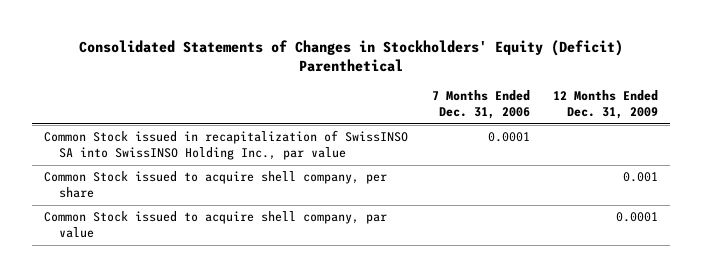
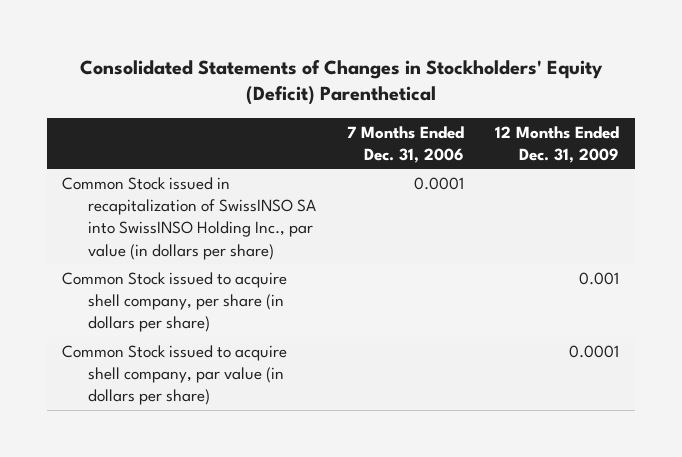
[44,130,409,160] Common Stock issued in recapitalization of SwissINSO SA into SwissINSO Holding Inc., par value -> [62,176,317,260] Common Stock issued in recapitalization of SwissINSO SA into SwissINSO Holding Inc., par value (in dollars per share)
[44,171,388,198] Common Stock issued to acquire shell company, per share -> [62,271,288,333] Common Stock issued to acquire shell company, per share (in dollars per share)
[44,211,388,238] Common Stock issued to acquire shell company, par value -> [62,344,288,406] Common Stock issued to acquire shell company, par value (in dollars per share)

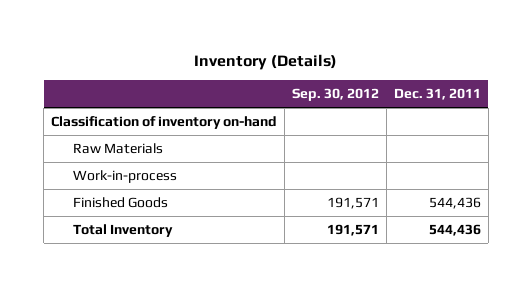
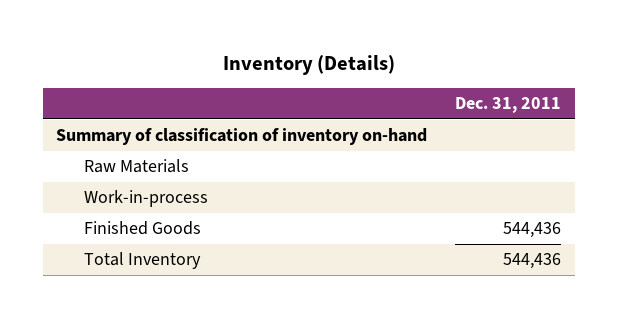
[292,88,380,102] Sep. 30, 2012 -> none
[51,116,278,130] Classification of inventory on-hand -> [56,128,428,146] Summary of classification of inventory on-hand

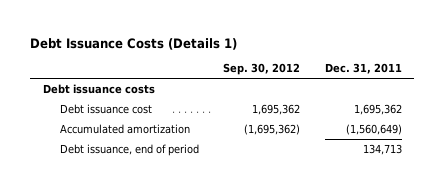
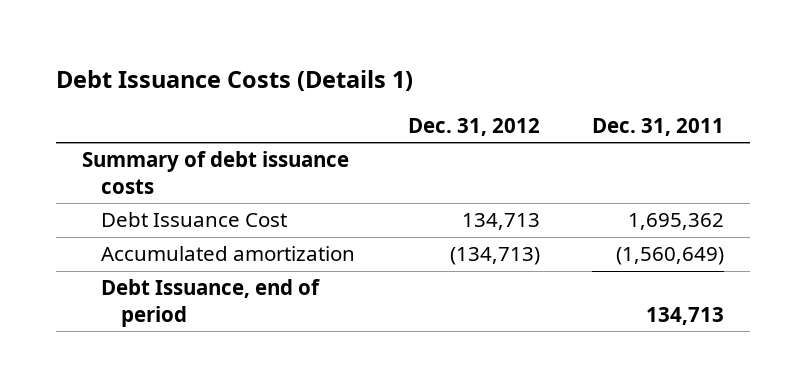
[223,63,301,76] Sep. 30, 2012 -> none
none -> [407,117,540,136] Dec. 31, 2012
[42,83,155,94] Debt issuance costs -> [81,151,349,194] Summary of debt issuance costs
[59,103,152,114] Debt issuance cost -> [101,212,288,228] Debt Issuance Cost
[59,143,199,156] Debt issuance, end of period -> [101,279,321,327] Debt Issuance, end of period

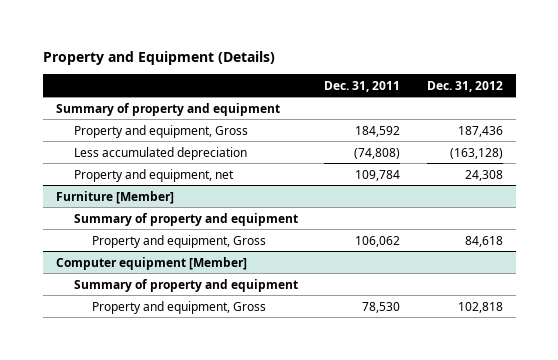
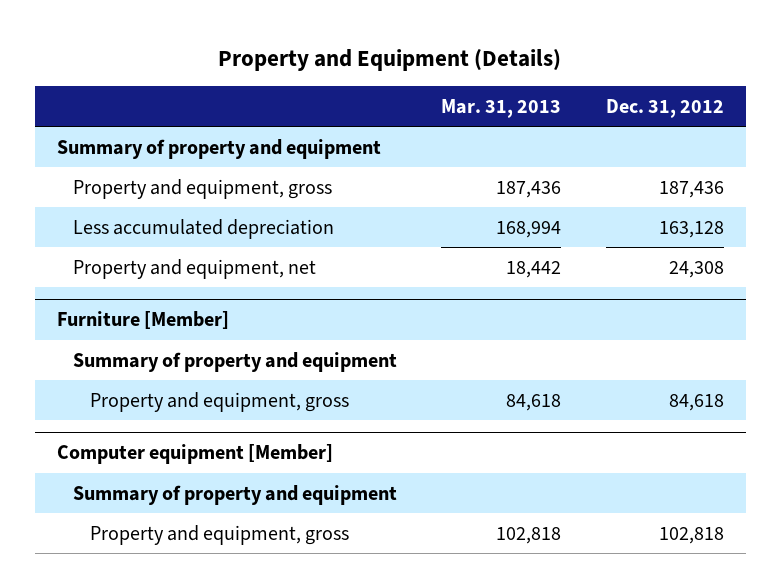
[324,80,401,92] Dec. 31, 2011 -> none
none -> [441,98,562,118] Mar. 31, 2013
[73,124,248,138] Property and equipment, Gross -> [73,178,333,199] Property and equipment, gross
[449,147,503,159] (163,128) -> [658,220,724,238] 163,128
[91,234,266,248] Property and equipment, Gross -> [89,391,349,412] Property and equipment, gross
[91,300,266,314] Property and equipment, Gross -> [89,524,349,545] Property and equipment, gross

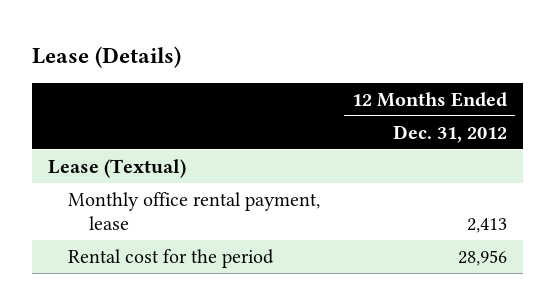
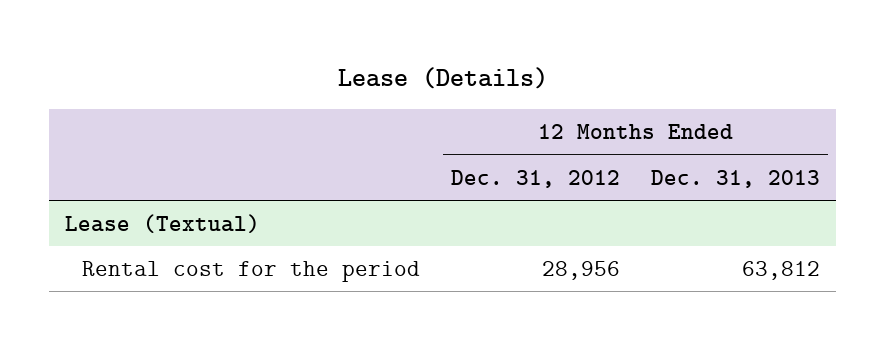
none -> [651,169,821,188] Dec. 31, 2013
[68,191,321,231] Monthly office rental payment, lease -> none

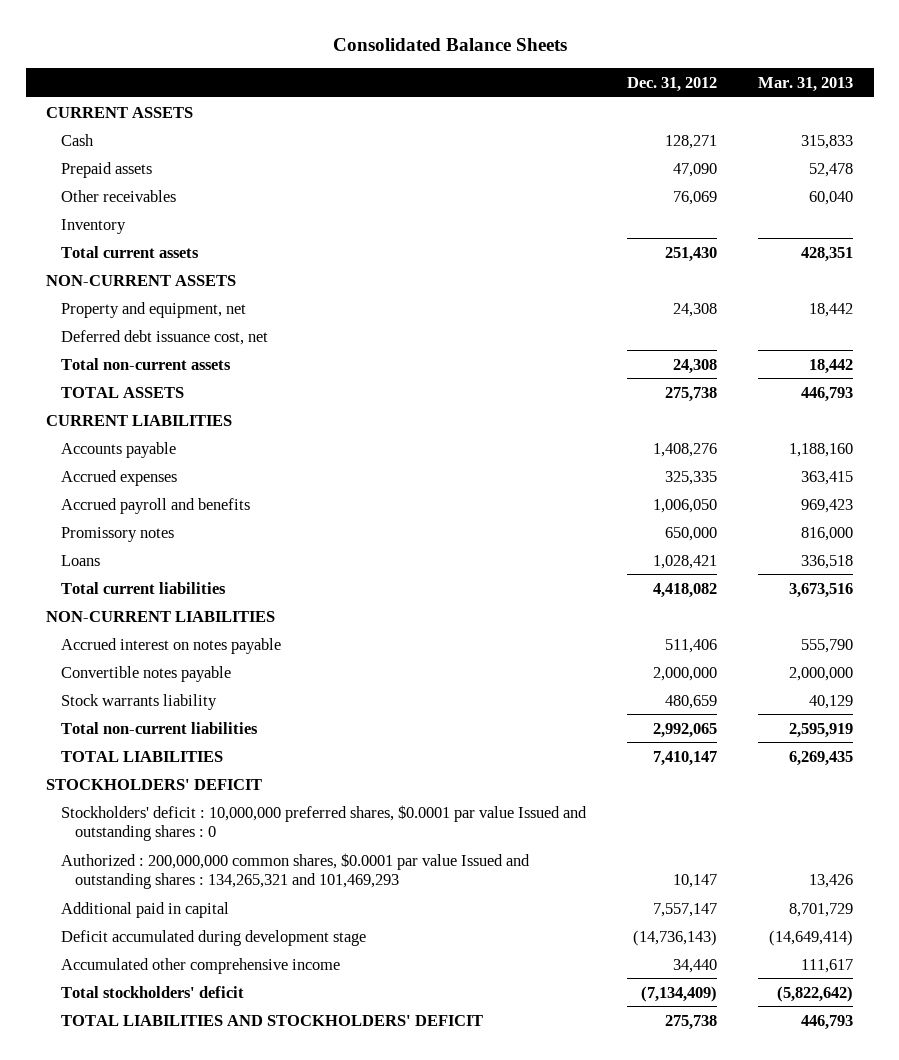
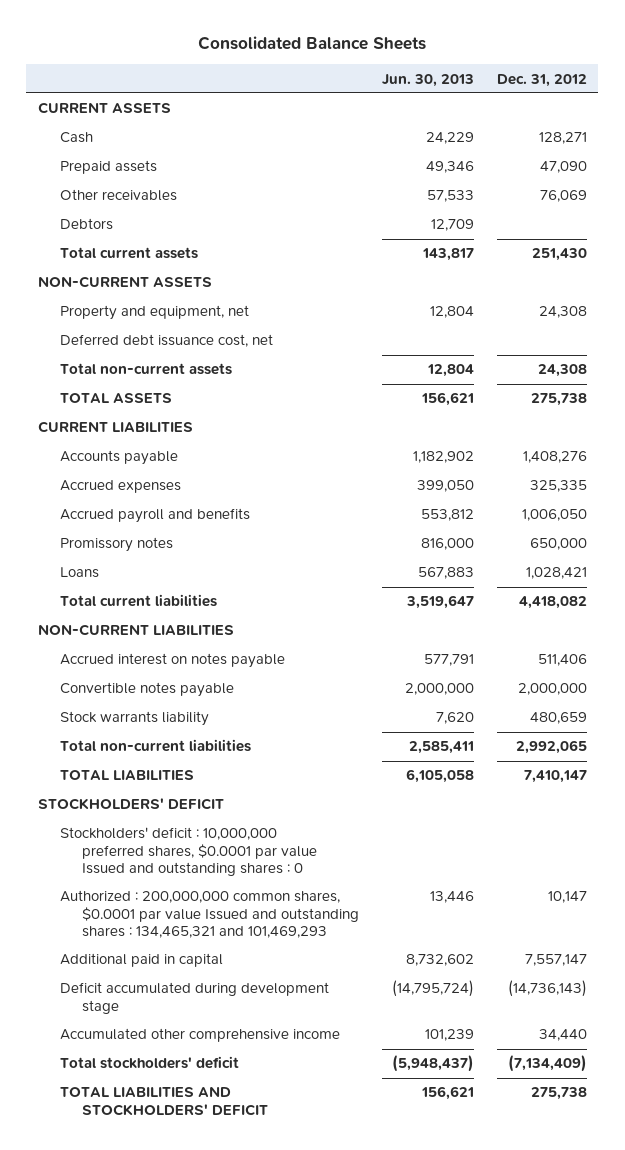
[758,76,854,92] Mar. 31, 2013 -> none
none -> [382,73,475,87] Jun. 30, 2013
[60,218,126,234] Inventory -> none
none -> [60,218,114,231] Debtors
[60,852,530,890] Authorized : 200,000,000 common shares, $0.0001 par value Issued and outstanding shares : 134,265,321 and 101,469,293 -> [60,890,360,938] Authorized : 200,000,000 common shares, $0.0001 par value Issued and outstanding shares : 134,465,321 and 101,469,293

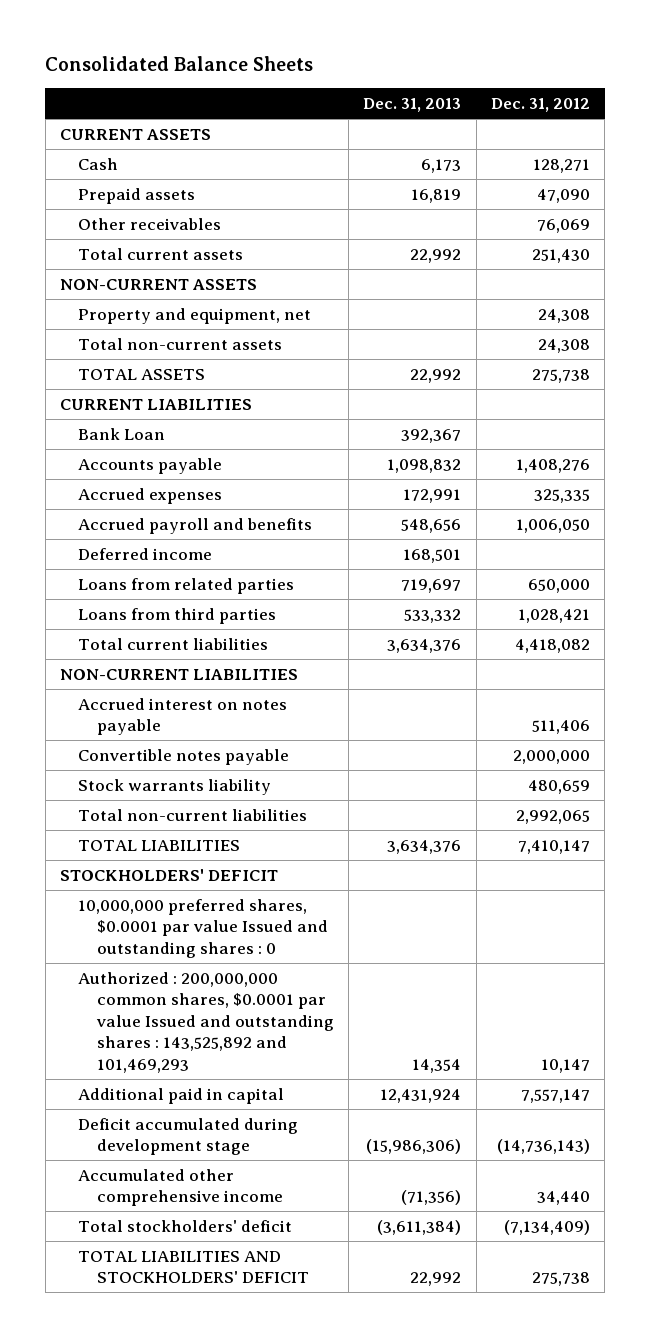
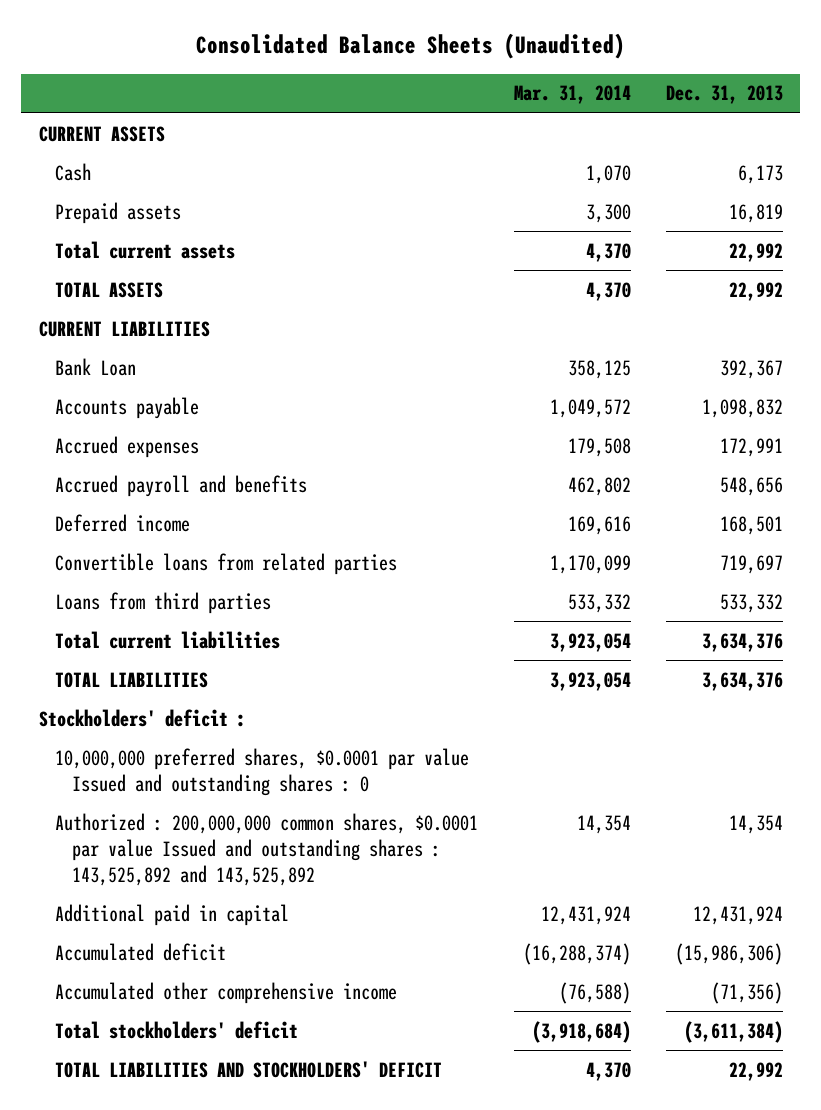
[45,56,314,72] Consolidated Balance Sheets -> [195,33,625,60] Consolidated Balance Sheets (Unaudited)
[490,98,590,113] Dec. 31, 2012 -> none
none -> [513,85,631,105] Mar. 31, 2014
[78,217,222,230] Other receivables -> none
[59,278,257,290] NON-CURRENT ASSETS -> none
[78,307,312,324] Property and equipment, net -> none
[78,337,283,350] Total non-current assets -> none
[78,577,295,594] Loans from related parties -> [55,552,398,575] Convertible loans from related parties
[59,668,298,680] NON-CURRENT LIABILITIES -> none
[78,697,288,736] Accrued interest on notes payable -> none
[78,748,290,765] Convertible notes payable -> none
[78,778,272,795] Stock warrants liability -> none
[78,808,308,821] Total non-current liabilities -> none
[59,868,278,881] STOCKHOLDERS' DEFICIT -> [38,708,246,727] Stockholders' deficit :
[78,971,334,1073] Authorized : 200,000,000 common shares, $0.0001 par value Issued and outstanding shares : 143,525,892 and 101,469,293 -> [55,812,479,886] Authorized : 200,000,000 common shares, $0.0001 par value Issued and outstanding shares : 143,525,892 and 143,525,892
[78,1117,299,1156] Deficit accumulated during development stage -> [55,942,227,961] Accumulated deficit

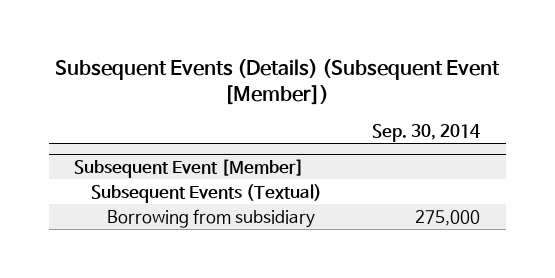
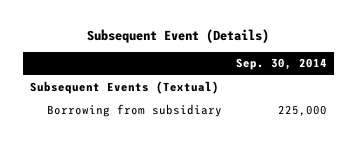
[55,59,501,106] Subsequent Events (Details) (Subsequent Event [Member]) -> [87,29,270,44] Subsequent Event (Details)
[74,158,305,178] Subsequent Event [Member] -> none
[415,209,481,226] 275,000 -> [277,105,327,117] 225,000

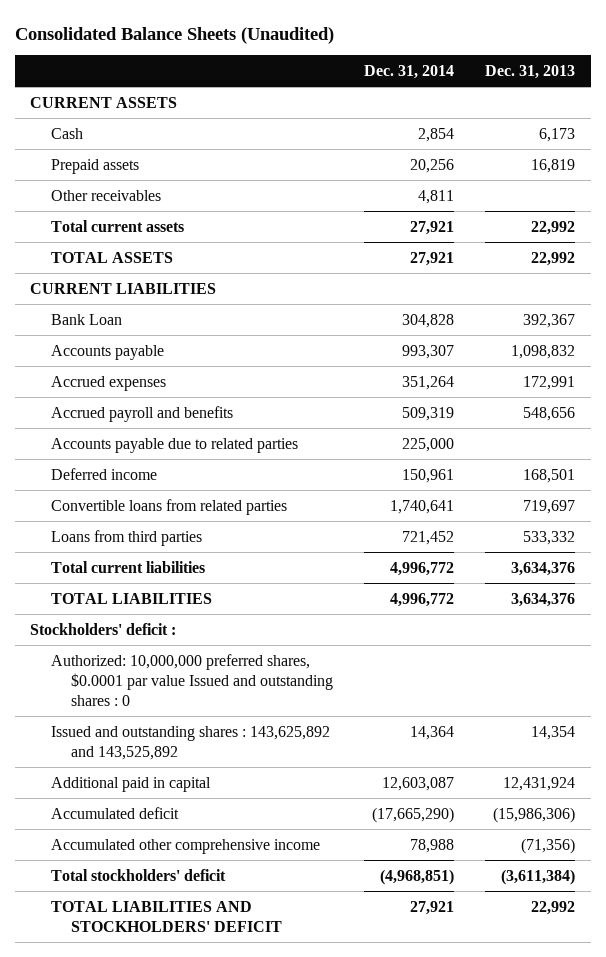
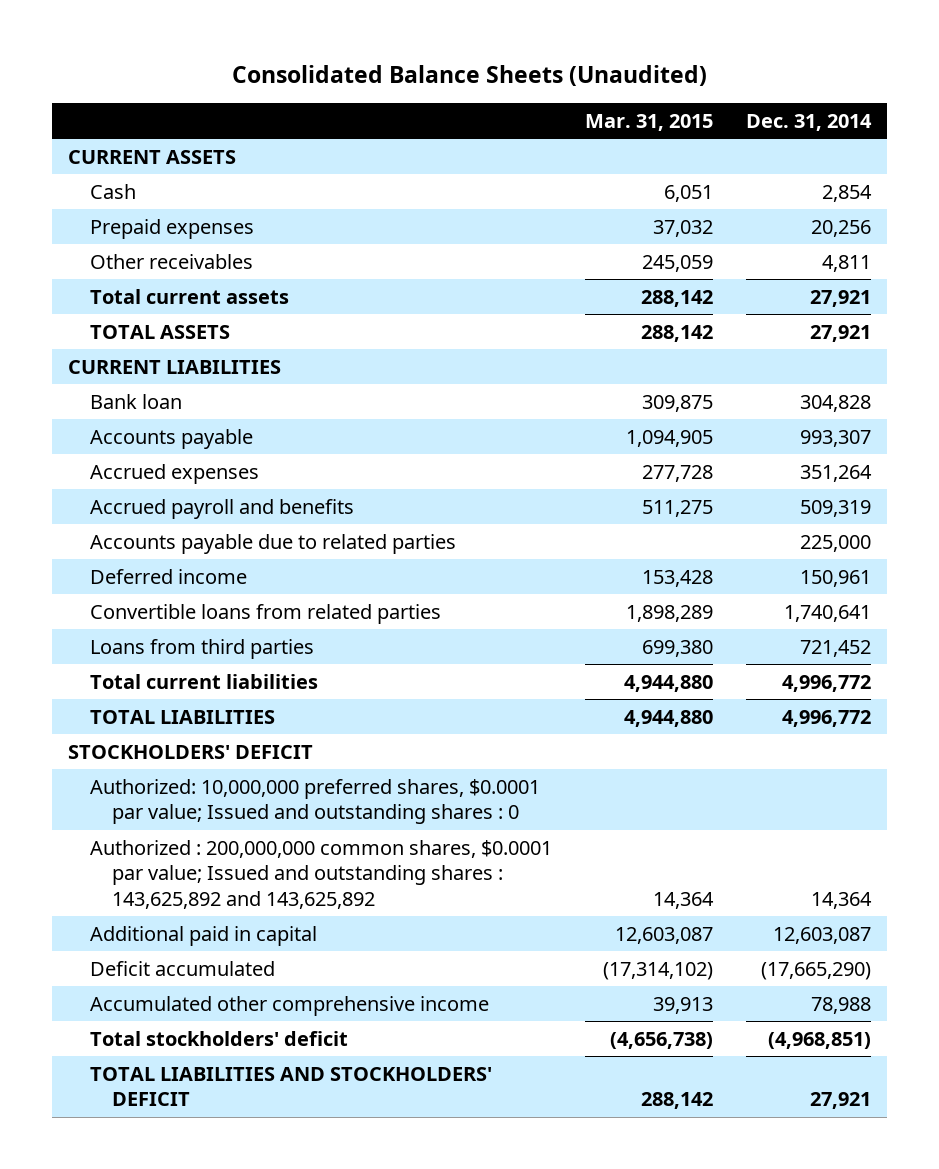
[485,65,576,80] Dec. 31, 2013 -> none
none -> [585,113,714,131] Mar. 31, 2015
[50,158,139,174] Prepaid assets -> [90,218,255,239] Prepaid expenses
[50,313,122,325] Bank Loan -> [90,393,183,409] Bank loan
[30,622,177,635] Stockholders' deficit : -> [68,744,314,759] STOCKHOLDERS' DEFICIT
[50,653,333,706] Authorized: 10,000,000 preferred shares, $0.0001 par value Issued and outstanding shares : 0 -> [90,778,541,825] Authorized: 10,000,000 preferred shares, $0.0001 par value; Issued and outstanding shares : 0
[50,725,330,760] Issued and outstanding shares : 143,625,892 and 143,525,892 -> [90,839,553,909] Authorized : 200,000,000 common shares, $0.0001 par value; Issued and outstanding shares : 143,625,892 and 143,625,892
[50,806,179,819] Accumulated deficit -> [90,960,276,976] Deficit accumulated

